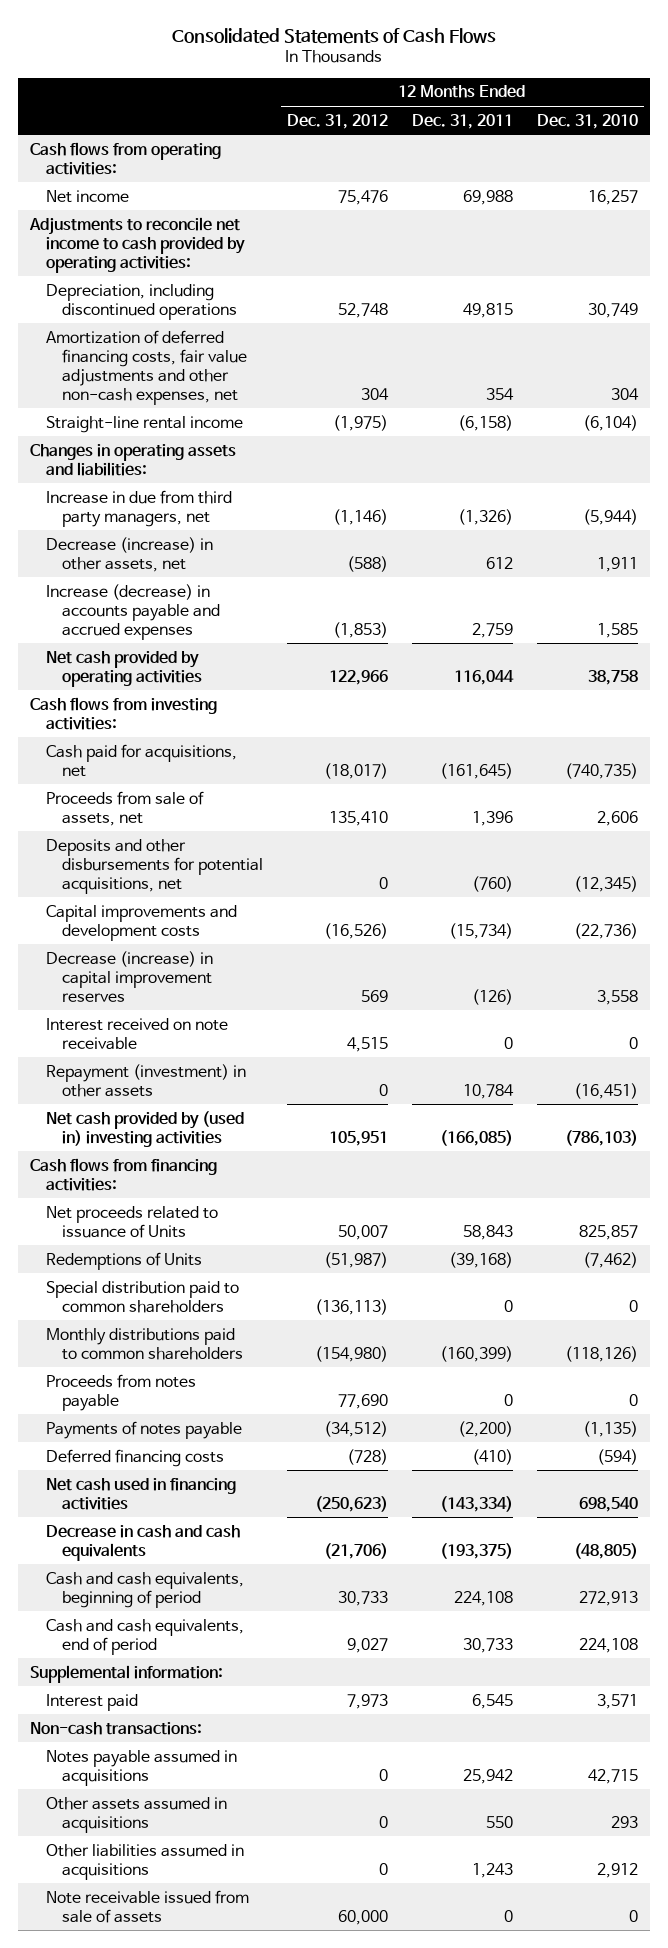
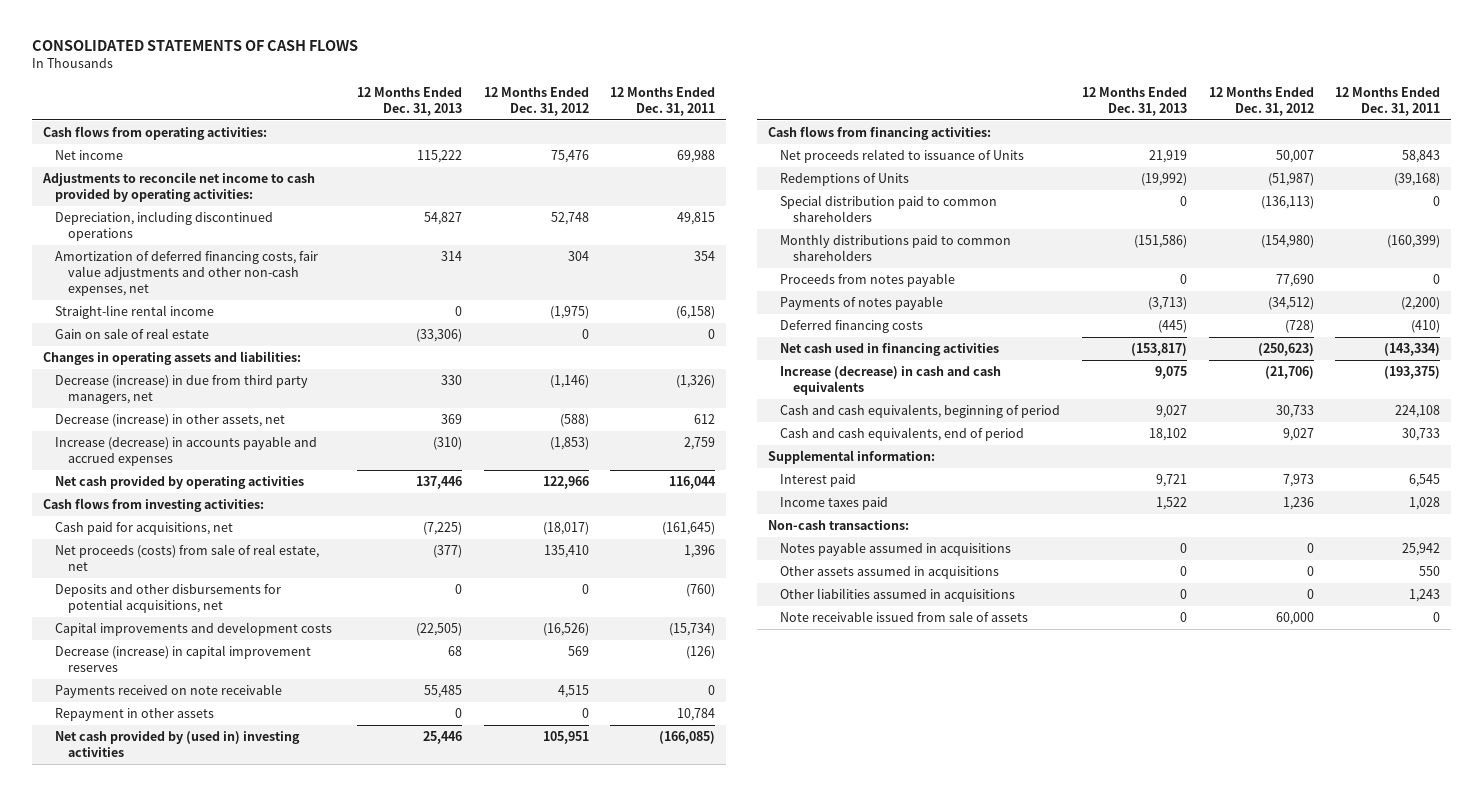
[172,27,497,44] Consolidated Statements of Cash Flows -> [32,40,359,52] CONSOLIDATED STATEMENTS OF CASH FLOWS
[537,113,639,129] Dec. 31, 2010 -> none
none -> [357,86,463,116] 12 Months Ended Dec. 31, 2013
none -> [55,328,210,340] Gain on sale of real estate
[45,489,232,527] Increase in due from third party managers, net -> [55,375,309,405] Decrease (increase) in due from third party managers, net
[45,790,204,826] Proceeds from sale of assets, net -> [55,544,320,572] Net proceeds (costs) from sale of real estate, net
[45,1017,228,1050] Interest received on note receivable -> [55,684,283,699] Payments received on note receivable
[45,1063,246,1097] Repayment (investment) in other assets -> [55,708,215,722] Repayment in other assets
[45,1524,240,1561] Decrease in cash and cash equivalents -> [780,366,1002,396] Increase (decrease) in cash and cash equivalents
none -> [780,497,889,511] Income taxes paid

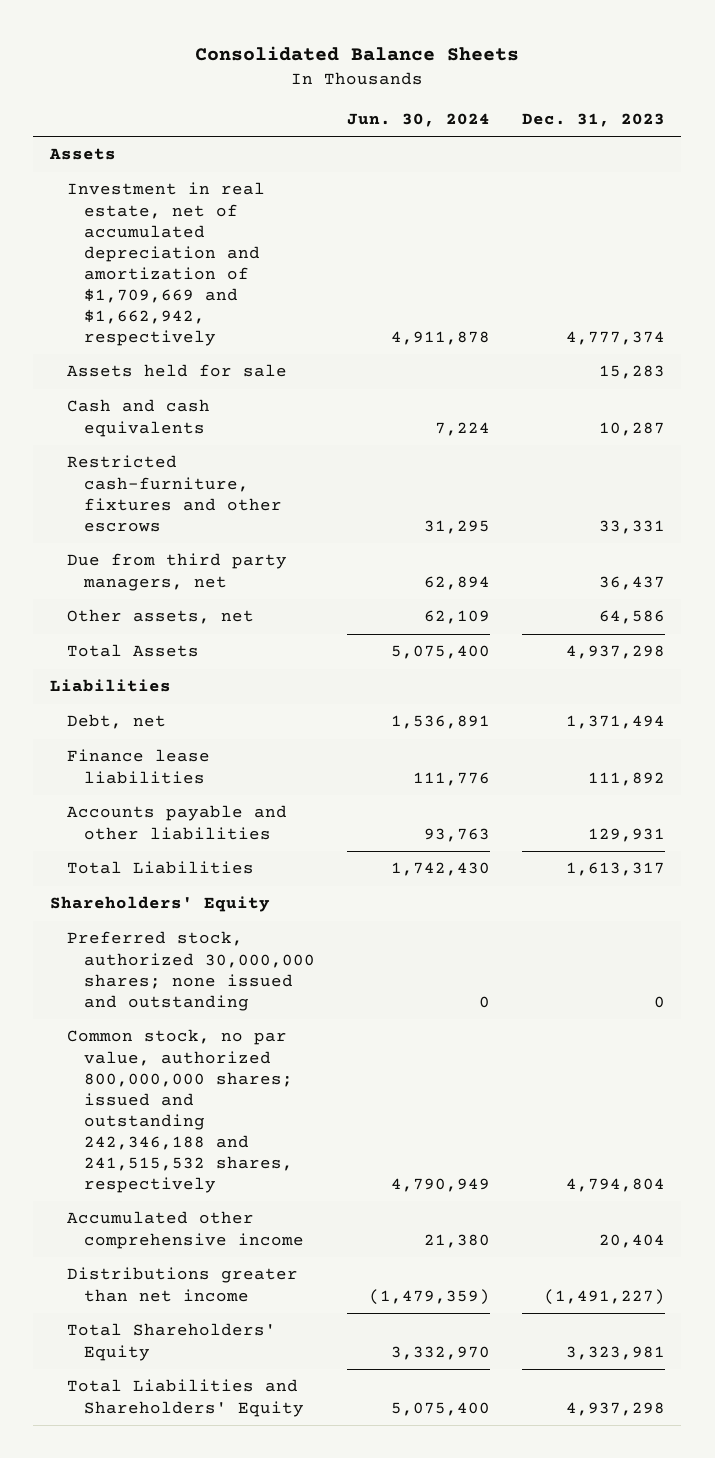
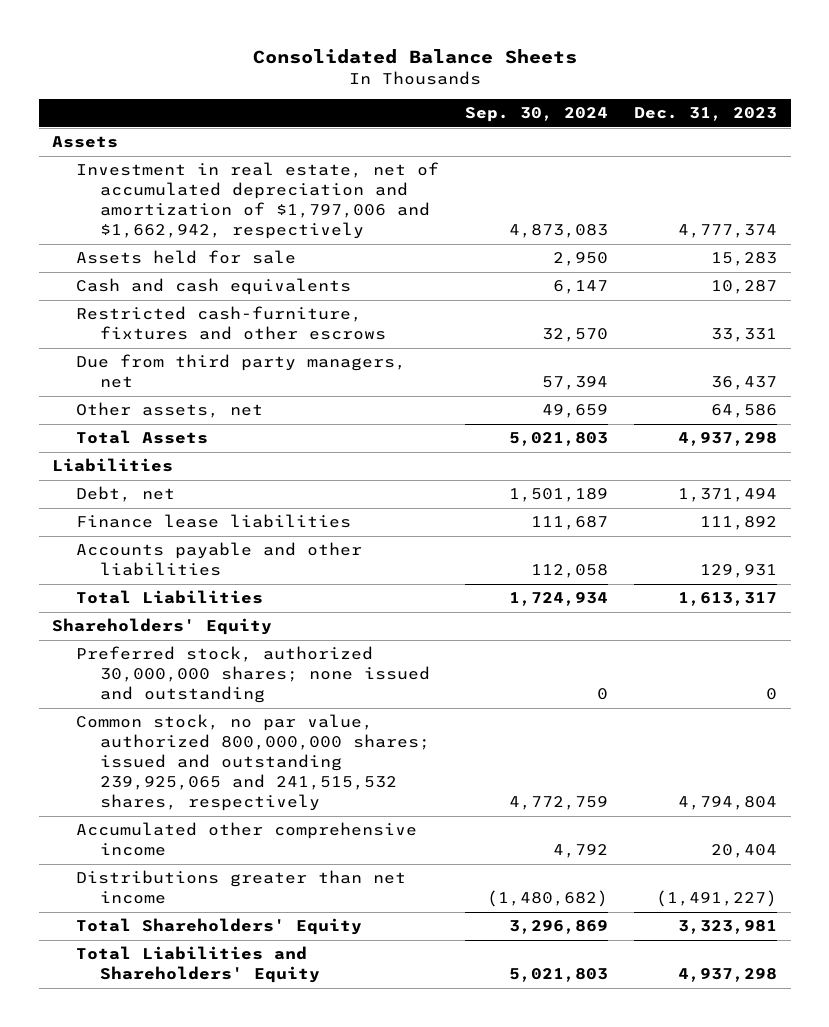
[346,112,490,127] Jun. 30, 2024 -> none
none -> [465,107,609,123] Sep. 30, 2024
[66,182,265,346] Investment in real estate, net of accumulated depreciation and amortization of $1,709,669 and $1,662,942, respectively -> [76,162,440,240] Investment in real estate, net of accumulated depreciation and amortization of $1,797,006 and $1,662,942, respectively
[66,1029,293,1193] Common stock, no par value, authorized 800,000,000 shares; issued and outstanding 242,346,188 and 241,515,532 shares, respectively -> [76,714,431,812] Common stock, no par value, authorized 800,000,000 shares; issued and outstanding 239,925,065 and 241,515,532 shares, respectively

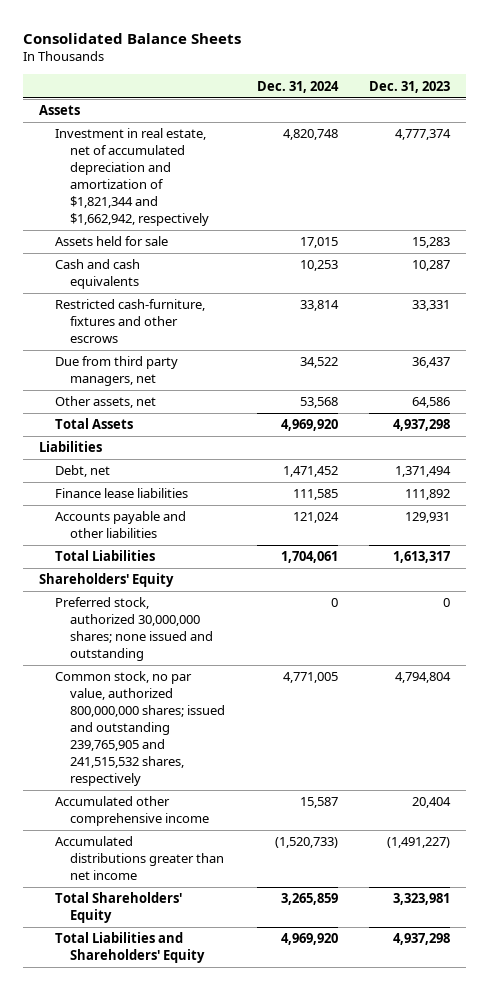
[465,107,609,123] Sep. 30, 2024 -> none
none -> [256,80,339,93] Dec. 31, 2024
[76,162,440,240] Investment in real estate, net of accumulated depreciation and amortization of $1,797,006 and $1,662,942, respectively -> [54,128,210,227] Investment in real estate, net of accumulated depreciation and amortization of $1,821,344 and $1,662,942, respectively
[76,714,431,812] Common stock, no par value, authorized 800,000,000 shares; issued and outstanding 239,925,065 and 241,515,532 shares, respectively -> [54,671,226,787] Common stock, no par value, authorized 800,000,000 shares; issued and outstanding 239,765,905 and 241,515,532 shares, respectively
[76,870,407,905] Distributions greater than net income -> [54,836,225,881] Accumulated distributions greater than net income

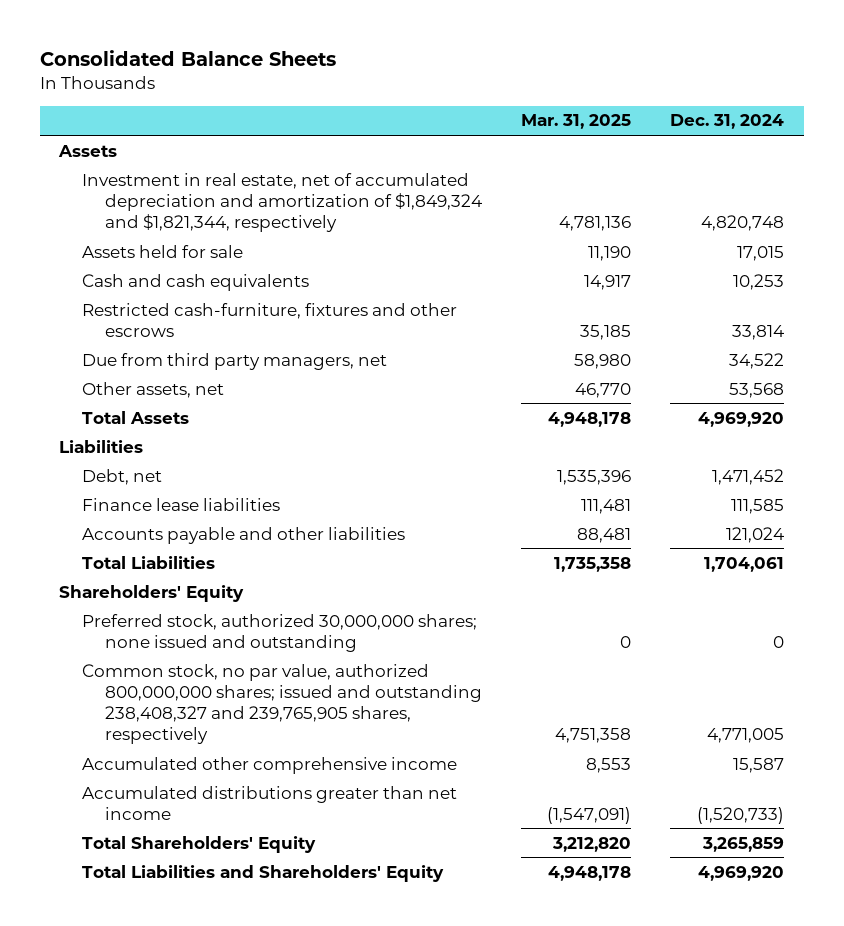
[369,80,451,93] Dec. 31, 2023 -> none
none -> [521,114,632,130] Mar. 31, 2025
[54,128,210,227] Investment in real estate, net of accumulated depreciation and amortization of $1,821,344 and $1,662,942, respectively -> [82,172,482,232] Investment in real estate, net of accumulated depreciation and amortization of $1,849,324 and $1,821,344, respectively
[54,671,226,787] Common stock, no par value, authorized 800,000,000 shares; issued and outstanding 239,765,905 and 241,515,532 shares, respectively -> [82,663,482,745] Common stock, no par value, authorized 800,000,000 shares; issued and outstanding 238,408,327 and 239,765,905 shares, respectively

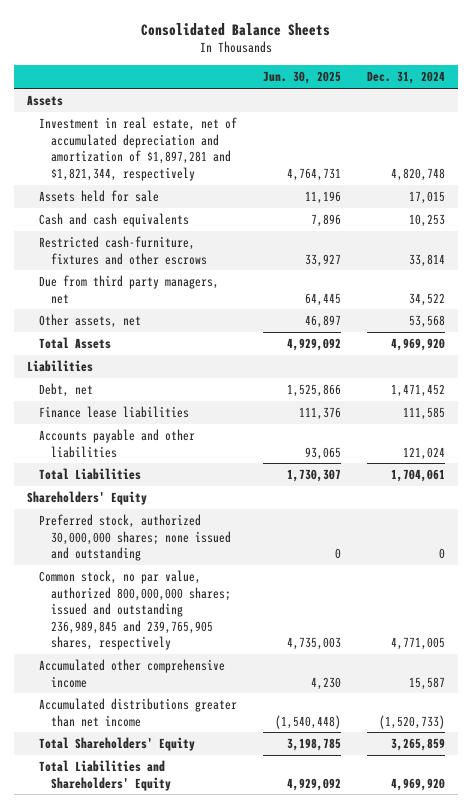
[521,114,632,130] Mar. 31, 2025 -> none
none -> [263,71,342,85] Jun. 30, 2025
[82,172,482,232] Investment in real estate, net of accumulated depreciation and amortization of $1,849,324 and $1,821,344, respectively -> [39,116,238,181] Investment in real estate, net of accumulated depreciation and amortization of $1,897,281 and $1,821,344, respectively
[82,663,482,745] Common stock, no par value, authorized 800,000,000 shares; issued and outstanding 238,408,327 and 239,765,905 shares, respectively -> [39,569,231,651] Common stock, no par value, authorized 800,000,000 shares; issued and outstanding 236,989,845 and 239,765,905 shares, respectively

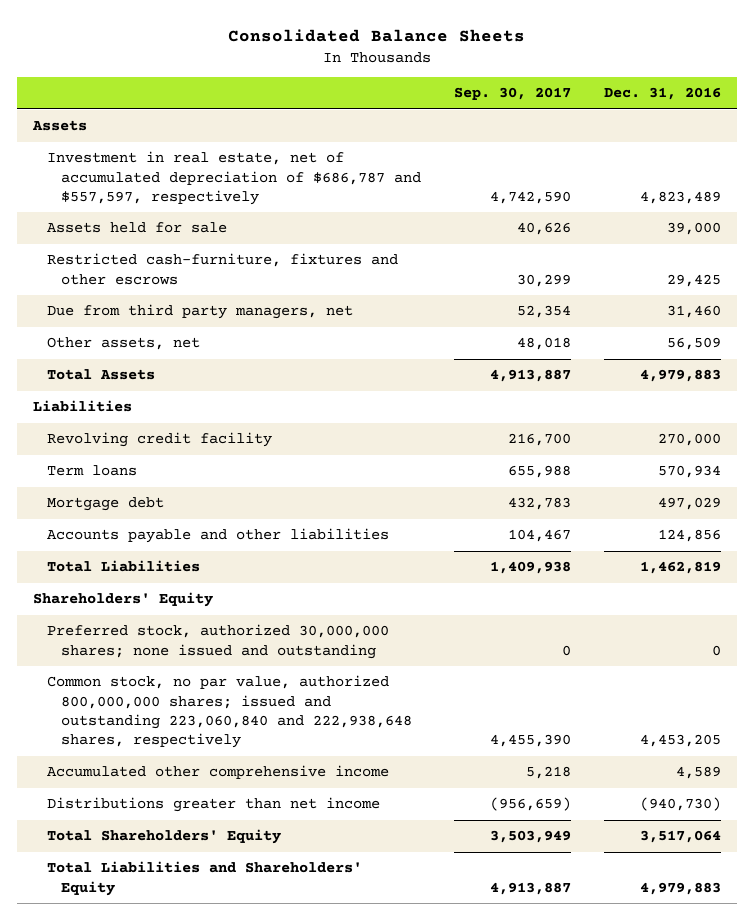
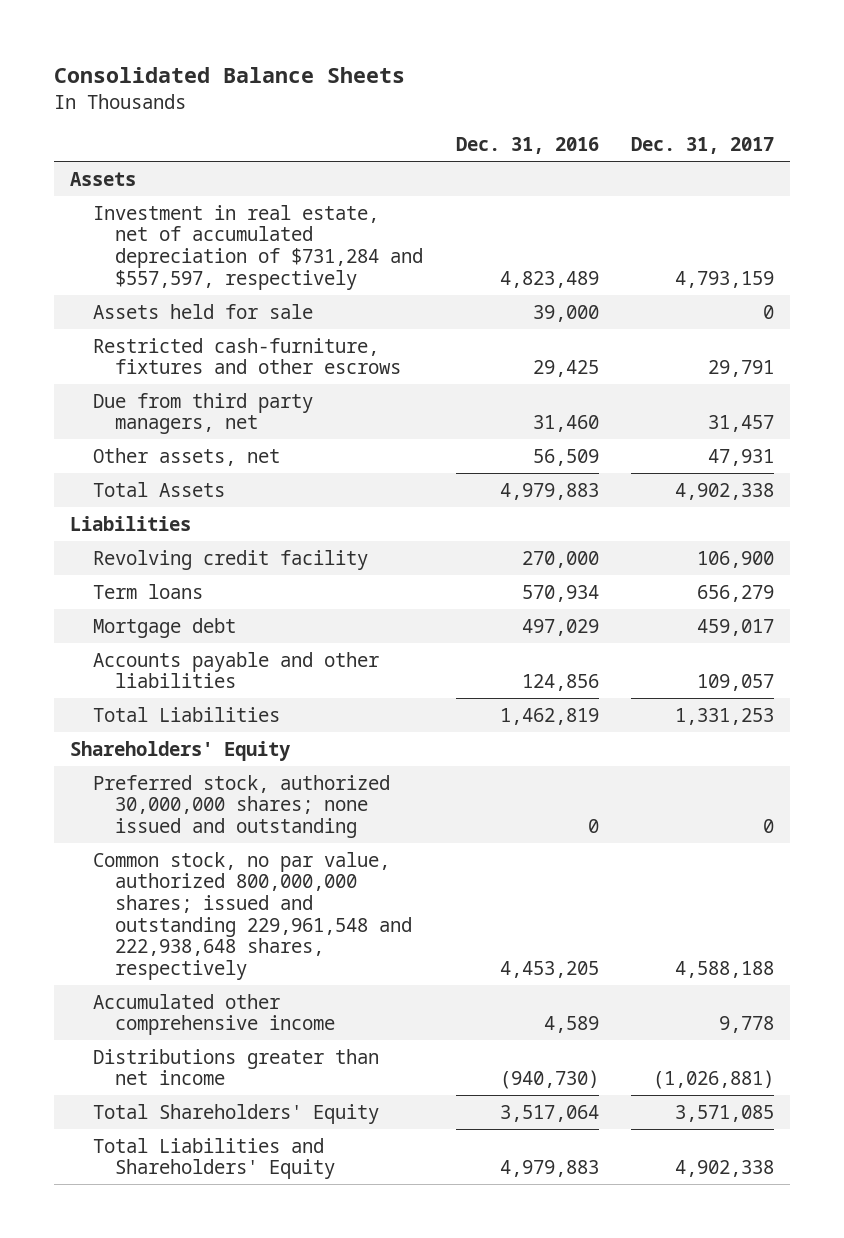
[453,87,571,101] Sep. 30, 2017 -> none
none -> [630,137,774,155] Dec. 31, 2017
[47,151,422,206] Investment in real estate, net of accumulated depreciation of $686,787 and $557,597, respectively -> [92,204,424,290] Investment in real estate, net of accumulated depreciation of $731,284 and $557,597, respectively
[47,675,413,749] Common stock, no par value, authorized 800,000,000 shares; issued and outstanding 223,060,840 and 222,938,648 shares, respectively -> [92,851,413,980] Common stock, no par value, authorized 800,000,000 shares; issued and outstanding 229,961,548 and 222,938,648 shares, respectively

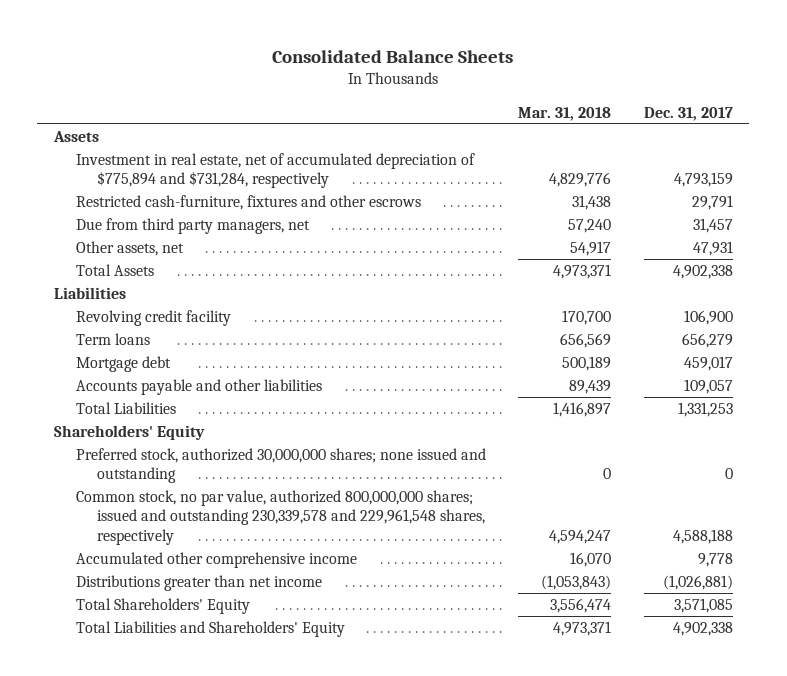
[455,137,599,155] Dec. 31, 2016 -> none
none -> [518,106,612,121] Mar. 31, 2018
[92,303,313,319] Assets held for sale -> none
[92,204,424,290] Investment in real estate, net of accumulated depreciation of $731,284 and $557,597, respectively -> [75,153,475,189] Investment in real estate, net of accumulated depreciation of $775,894 and $731,284, respectively
[92,851,413,980] Common stock, no par value, authorized 800,000,000 shares; issued and outstanding 229,961,548 and 222,938,648 shares, respectively -> [75,490,486,545] Common stock, no par value, authorized 800,000,000 shares; issued and outstanding 230,339,578 and 229,961,548 shares, respectively

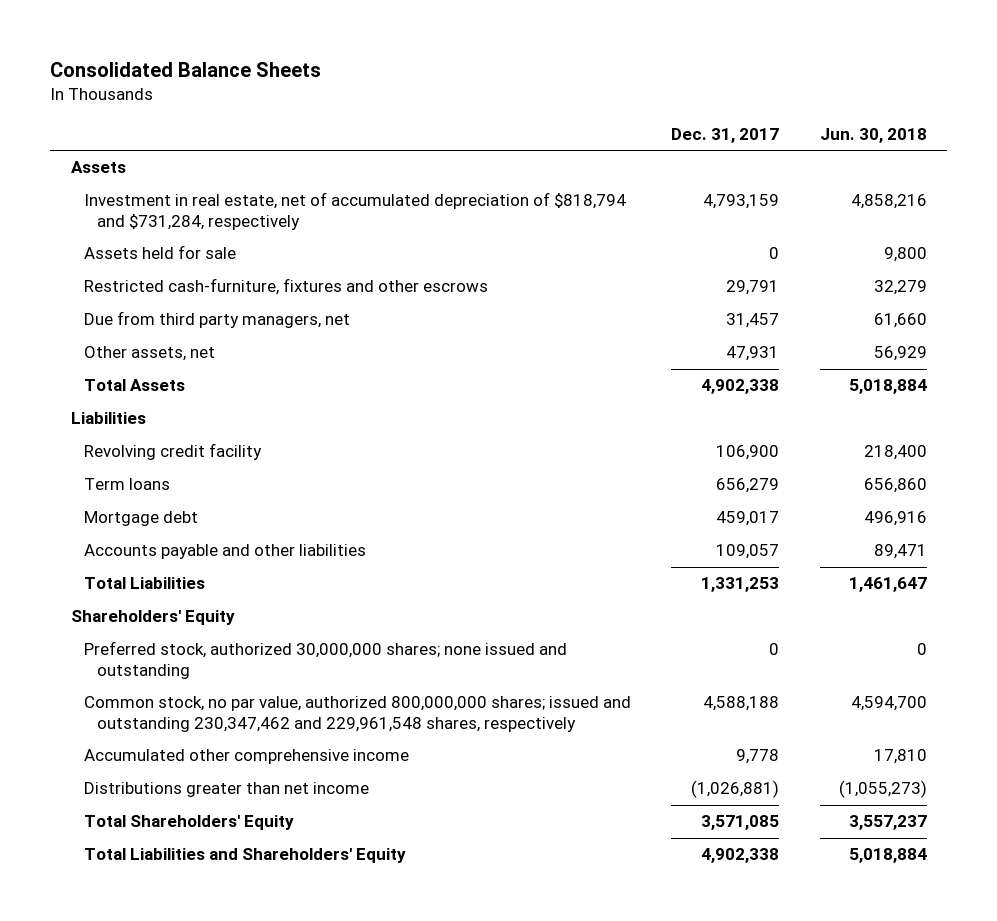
[518,106,612,121] Mar. 31, 2018 -> none
none -> [819,127,927,143] Jun. 30, 2018
[75,153,475,189] Investment in real estate, net of accumulated depreciation of $775,894 and $731,284, respectively -> [83,192,626,230] Investment in real estate, net of accumulated depreciation of $818,794 and $731,284, respectively
none -> [83,245,236,260] Assets held for sale
[75,490,486,545] Common stock, no par value, authorized 800,000,000 shares; issued and outstanding 230,339,578 and 229,961,548 shares, respectively -> [83,696,631,732] Common stock, no par value, authorized 800,000,000 shares; issued and outstanding 230,347,462 and 229,961,548 shares, respectively

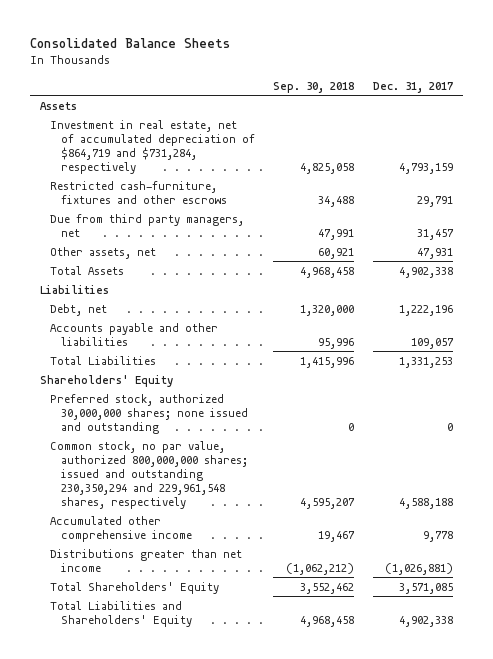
[819,127,927,143] Jun. 30, 2018 -> none
none -> [273,81,355,93] Sep. 30, 2018
[83,245,236,260] Assets held for sale -> none
[83,192,626,230] Investment in real estate, net of accumulated depreciation of $818,794 and $731,284, respectively -> [50,119,255,174] Investment in real estate, net of accumulated depreciation of $864,719 and $731,284, respectively
[83,443,262,461] Revolving credit facility -> none
[83,478,170,491] Term loans -> none
[83,511,198,527] Mortgage debt -> none
none -> [50,303,108,316] Debt, net
[83,696,631,732] Common stock, no par value, authorized 800,000,000 shares; issued and outstanding 230,347,462 and 229,961,548 shares, respectively -> [50,440,248,509] Common stock, no par value, authorized 800,000,000 shares; issued and outstanding 230,350,294 and 229,961,548 shares, respectively

